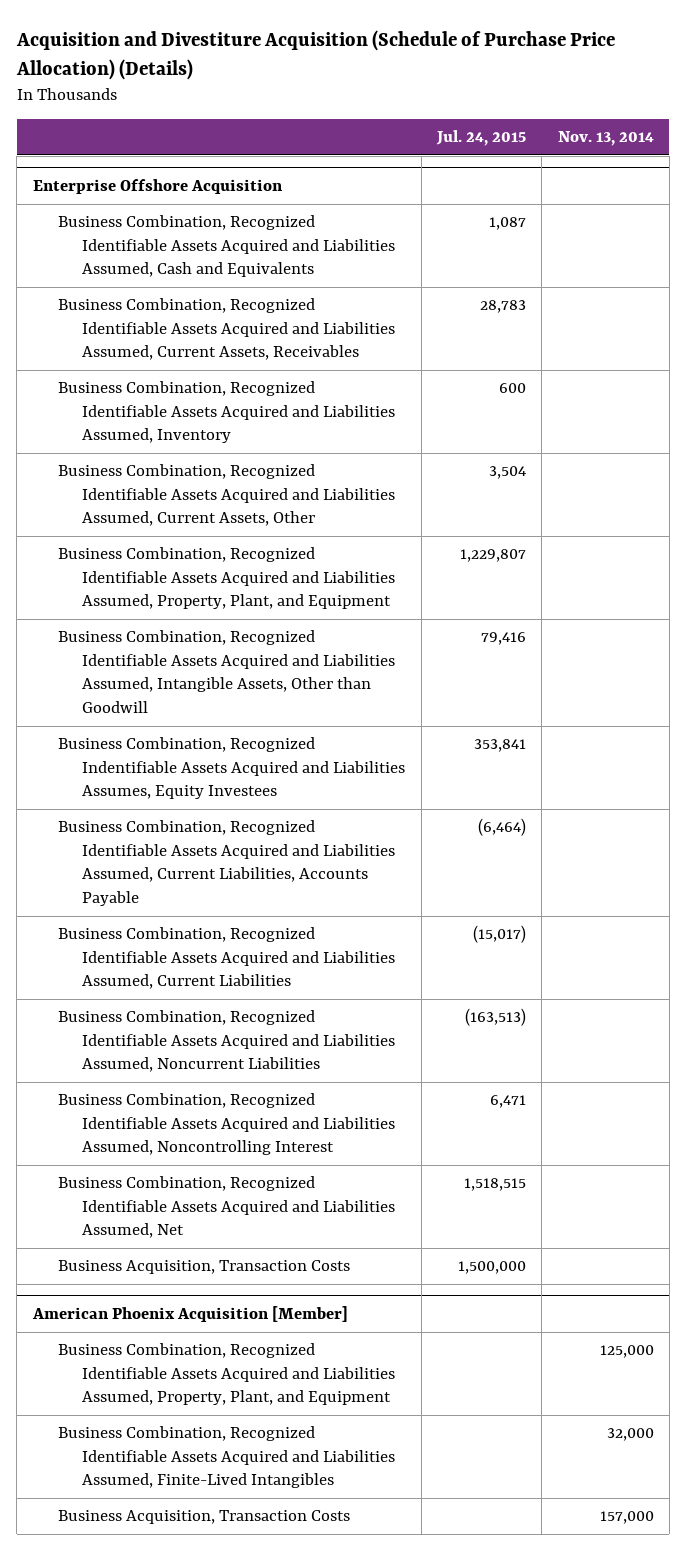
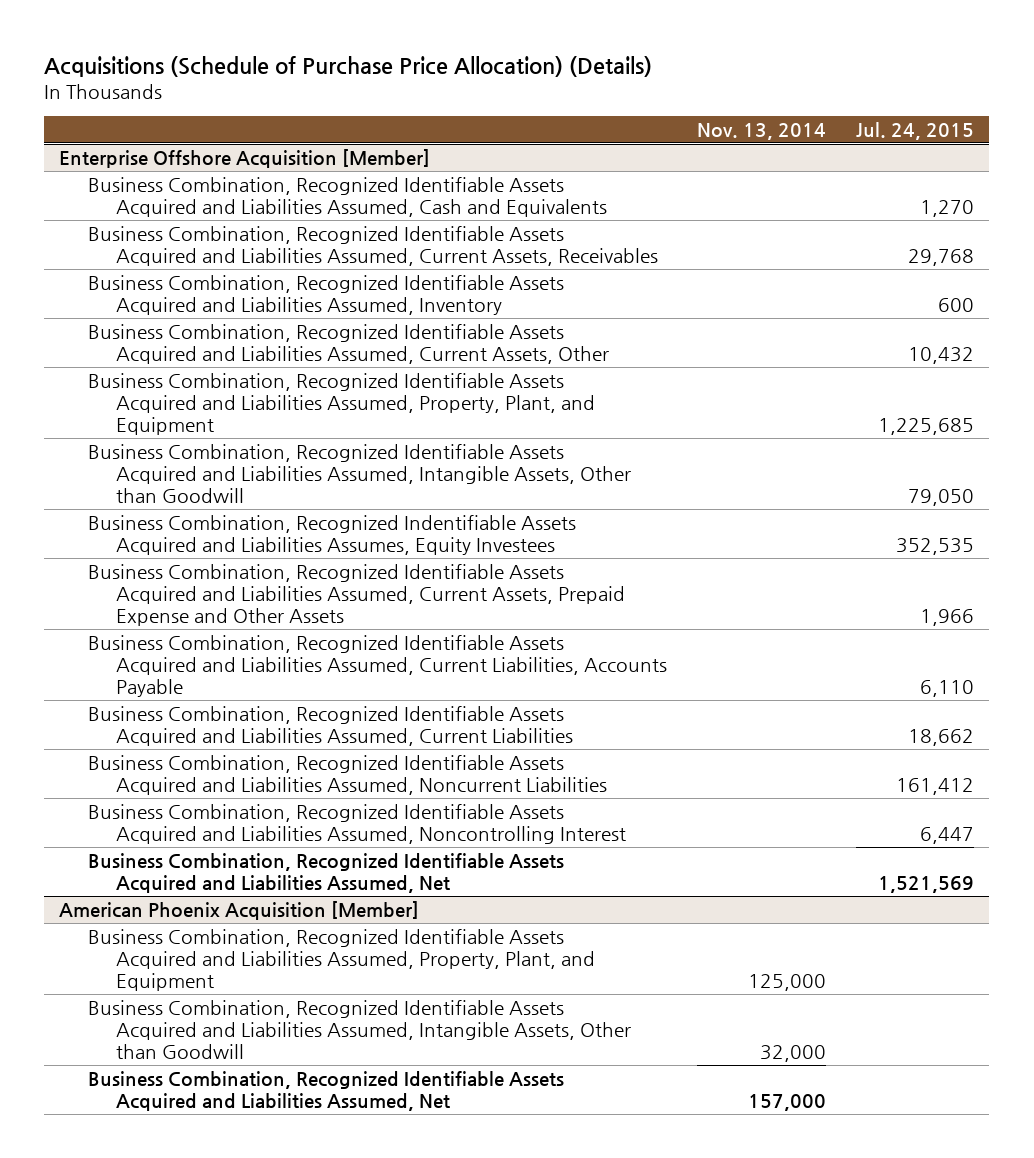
[15,29,615,80] Acquisition and Divestiture Acquisition (Schedule of Purchase Price Allocation) (Details) -> [44,55,653,77] Acquisitions (Schedule of Purchase Price Allocation) (Details)
[32,179,283,195] Enterprise Offshore Acquisition -> [59,148,431,168] Enterprise Offshore Acquisition [Member]
[488,217,526,231] 1,087 -> [920,199,975,217] 1,270
[479,300,526,314] 28,783 -> [908,248,975,266] 29,768
[57,1260,350,1275] Business Acquisition, Transaction Costs -> none
[488,466,526,480] 3,504 -> [908,346,975,364] 10,432
[459,549,526,563] 1,229,807 -> [878,417,975,435] 1,225,685
[480,632,526,646] 79,416 -> [908,488,975,506] 79,050
[473,739,526,753] 353,841 -> [896,537,975,555] 352,535
none -> [87,563,625,626] Business Combination, Recognized Identifiable Assets Acquired and Liabilities Assumed, Current Assets, Prepaid Expense and Other Assets
[477,818,526,837] (6,464) -> [920,679,975,697] 6,110
[472,925,526,944] (15,017) -> [908,728,975,746] 18,662
[464,1008,526,1027] (163,513) -> [896,777,975,795] 161,412
[489,1095,526,1109] 6,471 -> [920,826,975,844] 6,447
[463,1178,526,1192] 1,518,515 -> [878,875,975,893] 1,521,569
[57,1426,396,1489] Business Combination, Recognized Identifiable Assets Acquired and Liabilities Assumed, Finite-Lived Intangibles -> [87,999,631,1059] Business Combination, Recognized Identifiable Assets Acquired and Liabilities Assumed, Intangible Assets, Other than Goodwill
[57,1510,350,1525] Business Acquisition, Transaction Costs -> [87,1070,564,1111] Business Combination, Recognized Identifiable Assets Acquired and Liabilities Assumed, Net

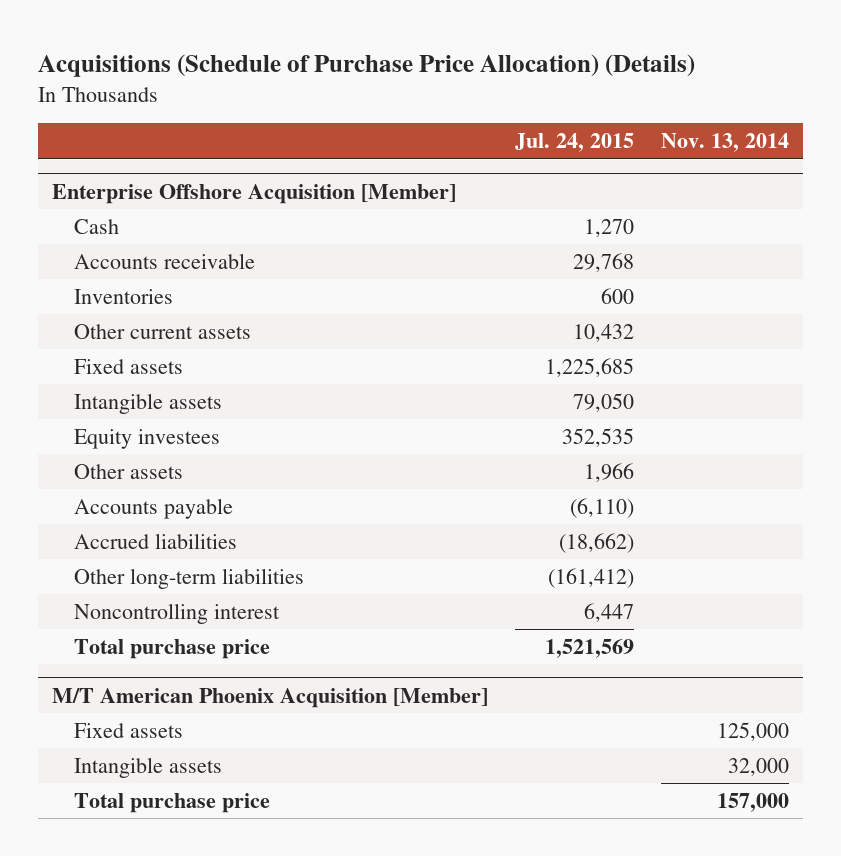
[87,634,667,697] Business Combination, Recognized Identifiable Assets Acquired and Liabilities Assumed, Current Liabilities, Accounts Payable -> none
[87,705,573,746] Business Combination, Recognized Identifiable Assets Acquired and Liabilities Assumed, Current Liabilities -> none
[87,754,607,795] Business Combination, Recognized Identifiable Assets Acquired and Liabilities Assumed, Noncurrent Liabilities -> none
[87,176,607,217] Business Combination, Recognized Identifiable Assets Acquired and Liabilities Assumed, Cash and Equivalents -> [73,218,119,234] Cash
[87,225,658,266] Business Combination, Recognized Identifiable Assets Acquired and Liabilities Assumed, Current Assets, Receivables -> [73,252,255,269] Accounts receivable
[87,274,564,315] Business Combination, Recognized Identifiable Assets Acquired and Liabilities Assumed, Inventory -> [73,288,173,304] Inventories
[87,323,609,364] Business Combination, Recognized Identifiable Assets Acquired and Liabilities Assumed, Current Assets, Other -> [73,323,251,339] Other current assets
[87,372,595,435] Business Combination, Recognized Identifiable Assets Acquired and Liabilities Assumed, Property, Plant, and Equipment -> [73,358,183,374] Fixed assets
[87,443,631,503] Business Combination, Recognized Identifiable Assets Acquired and Liabilities Assumed, Intangible Assets, Other than Goodwill -> [73,392,222,414] Intangible assets
[87,514,576,555] Business Combination, Recognized Indentifiable Assets Acquired and Liabilities Assumes, Equity Investees -> [73,428,220,449] Equity investees
[87,563,625,626] Business Combination, Recognized Identifiable Assets Acquired and Liabilities Assumed, Current Assets, Prepaid Expense and Other Assets -> [73,463,183,479] Other assets
none -> [73,497,233,519] Accounts payable
none -> [73,532,237,549] Accrued liabilities
none -> [73,567,304,589] Other long-term liabilities
[87,803,626,844] Business Combination, Recognized Identifiable Assets Acquired and Liabilities Assumed, Noncontrolling Interest -> [73,602,280,624] Noncontrolling interest
[87,852,564,893] Business Combination, Recognized Identifiable Assets Acquired and Liabilities Assumed, Net -> [73,638,270,659] Total purchase price
[59,900,420,920] American Phoenix Acquisition [Member] -> [52,687,489,708] M/T American Phoenix Acquisition [Member]
[87,928,595,991] Business Combination, Recognized Identifiable Assets Acquired and Liabilities Assumed, Property, Plant, and Equipment -> [73,722,183,738] Fixed assets
[87,999,631,1059] Business Combination, Recognized Identifiable Assets Acquired and Liabilities Assumed, Intangible Assets, Other than Goodwill -> [73,756,222,778] Intangible assets
[87,1070,564,1111] Business Combination, Recognized Identifiable Assets Acquired and Liabilities Assumed, Net -> [73,792,270,813] Total purchase price

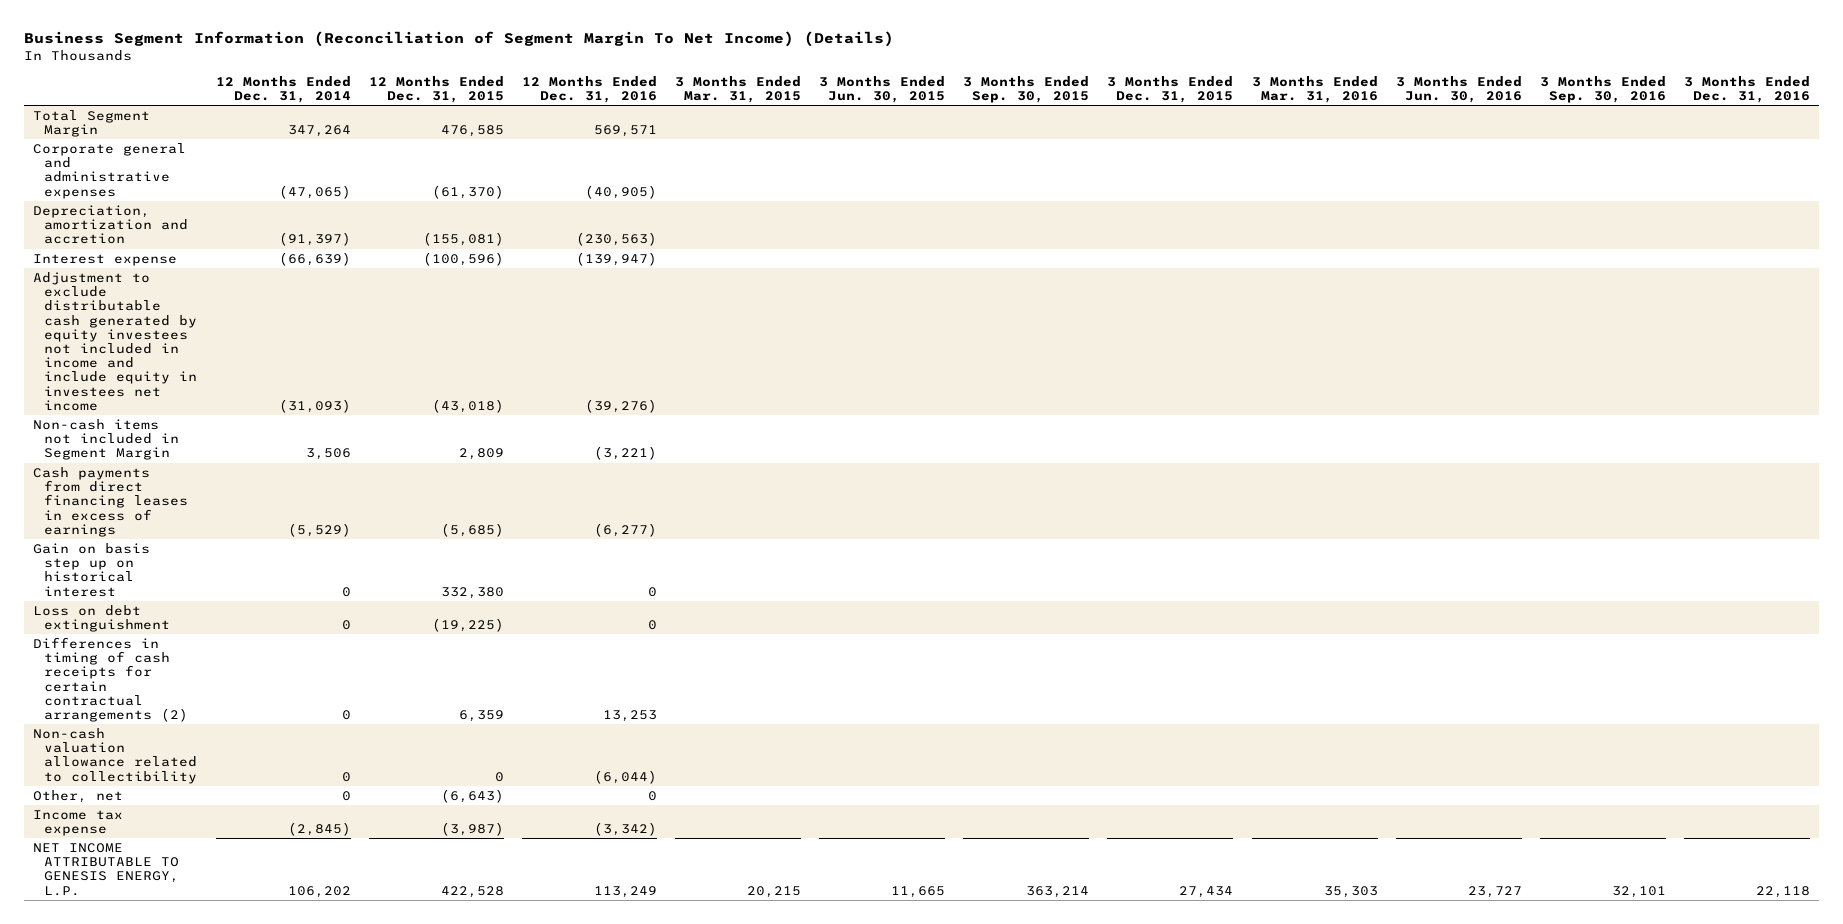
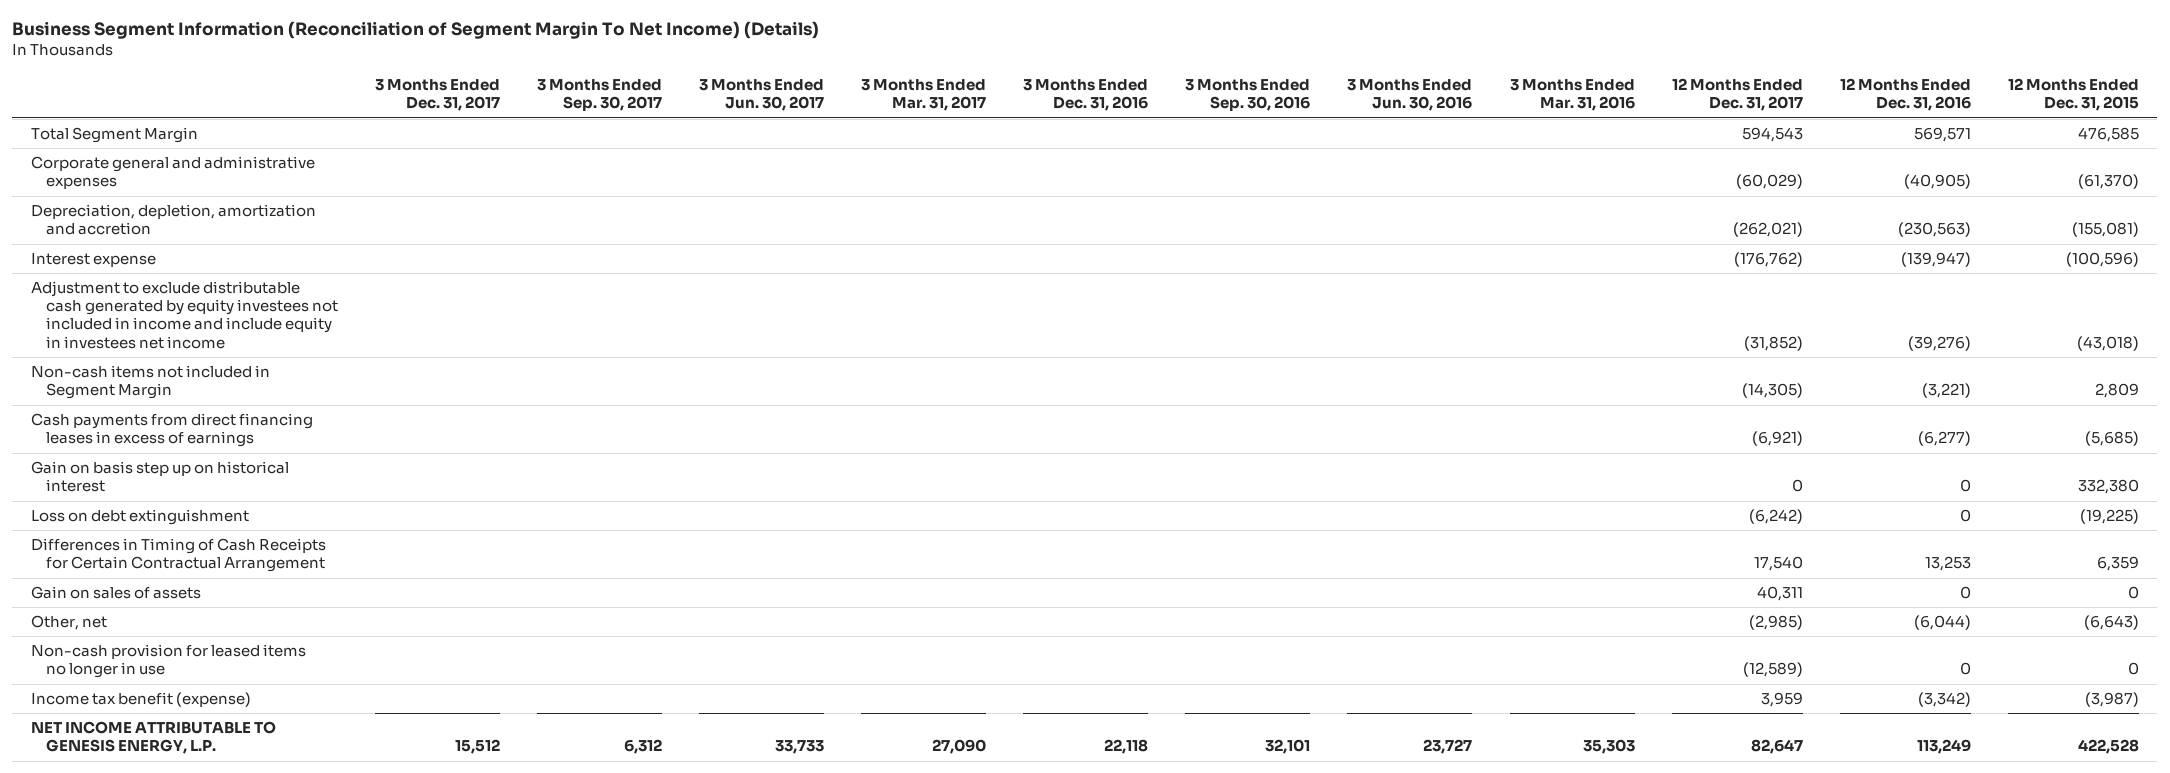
[215,75,351,104] 12 Months Ended Dec. 31, 2014 -> none
[674,75,801,104] 3 Months Ended Mar. 31, 2015 -> none
[819,75,946,104] 3 Months Ended Jun. 30, 2015 -> none
[963,75,1090,104] 3 Months Ended Sep. 30, 2015 -> none
[1107,75,1234,104] 3 Months Ended Dec. 31, 2015 -> none
none -> [374,79,500,112] 3 Months Ended Dec. 31, 2017
none -> [536,79,662,112] 3 Months Ended Sep. 30, 2017
none -> [699,79,825,112] 3 Months Ended Jun. 30, 2017
none -> [861,79,987,112] 3 Months Ended Mar. 31, 2017
none -> [1671,78,1803,112] 12 Months Ended Dec. 31, 2017
[33,204,189,245] Depreciation, amortization and accretion -> [30,204,316,236] Depreciation, depletion, amortization and accretion
[33,727,198,784] Non-cash valuation allowance related to collectibility -> none
[33,636,189,723] Differences in timing of cash receipts for certain contractual arrangements (2) -> [30,538,326,573] Differences in Timing of Cash Receipts for Certain Contractual Arrangement
none -> [30,586,201,600] Gain on sales of assets
[647,790,657,801] 0 -> [1913,615,1971,631] (6,044)
none -> [30,644,306,679] Non-cash provision for leased items no longer in use
[33,809,124,837] Income tax expense -> [30,692,251,708] Income tax benefit (expense)

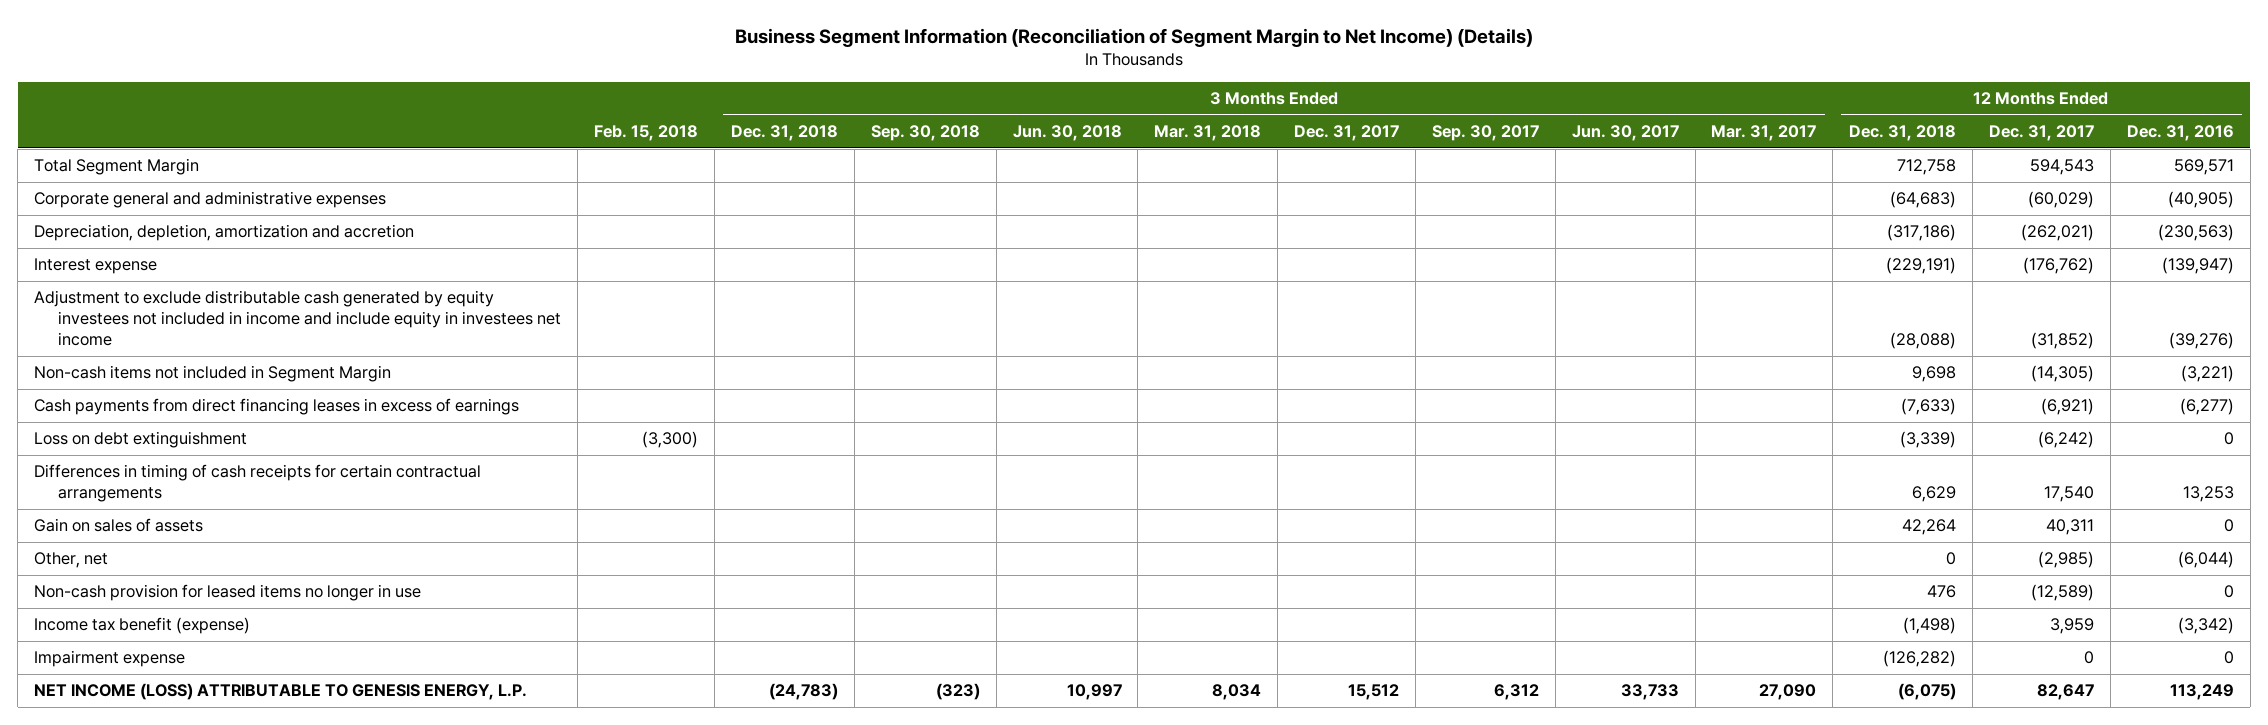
[12,21,820,40] Business Segment Information (Reconciliation of Segment Margin To Net Income) (Details) -> [734,28,1533,48] Business Segment Information (Reconciliation of Segment Margin to Net Income) (Details)
[1023,79,1149,112] 3 Months Ended Dec. 31, 2016 -> none
[1185,79,1311,112] 3 Months Ended Sep. 30, 2016 -> none
[1347,79,1473,112] 3 Months Ended Jun. 30, 2016 -> none
[1509,79,1635,112] 3 Months Ended Mar. 31, 2016 -> none
[2007,78,2139,112] 12 Months Ended Dec. 31, 2015 -> none
none -> [594,125,699,142] Feb. 15, 2018
none -> [730,125,838,142] Dec. 31, 2018
none -> [870,125,980,142] Sep. 30, 2018
none -> [1012,125,1122,142] Jun. 30, 2018
none -> [1154,125,1262,142] Mar. 31, 2018
none -> [1849,125,1957,142] Dec. 31, 2018
[30,461,289,493] Gain on basis step up on historical interest -> none
[30,538,326,573] Differences in Timing of Cash Receipts for Certain Contractual Arrangement -> [33,464,481,503] Differences in timing of cash receipts for certain contractual arrangements
none -> [33,650,185,668] Impairment expense
[30,721,276,755] NET INCOME ATTRIBUTABLE TO GENESIS ENERGY, L.P. -> [33,683,527,701] NET INCOME (LOSS) ATTRIBUTABLE TO GENESIS ENERGY, L.P.

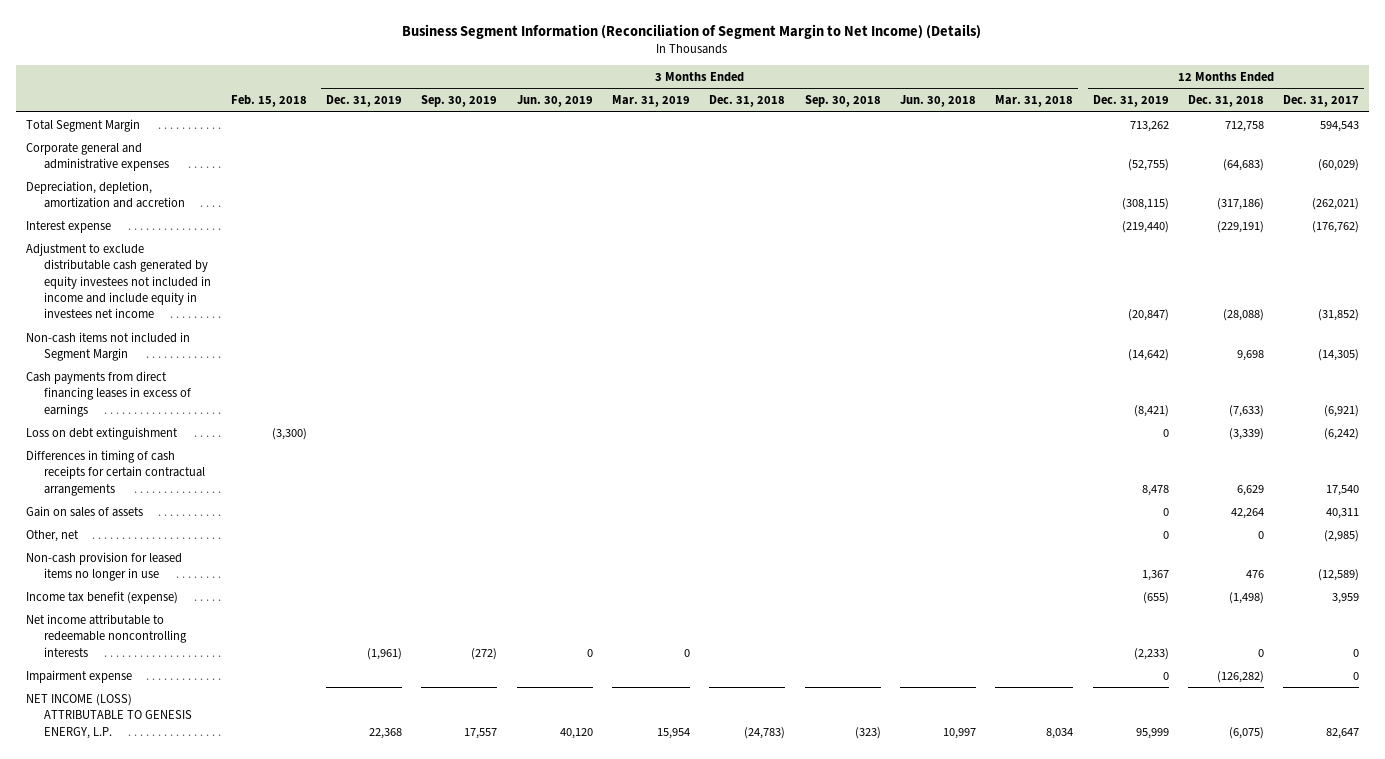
[1294,125,1400,142] Dec. 31, 2017 -> none
[1431,125,1539,142] Sep. 30, 2017 -> none
[1571,125,1679,142] Jun. 30, 2017 -> none
[1711,125,1817,142] Mar. 31, 2017 -> none
[2126,125,2234,142] Dec. 31, 2016 -> none
none -> [325,95,402,108] Dec. 31, 2019
none -> [421,95,498,108] Sep. 30, 2019
none -> [516,95,593,108] Jun. 30, 2019
none -> [611,95,690,108] Mar. 31, 2019
none -> [1092,95,1169,108] Dec. 31, 2019
none -> [25,613,188,657] Net income attributable to redeemable noncontrolling interests

